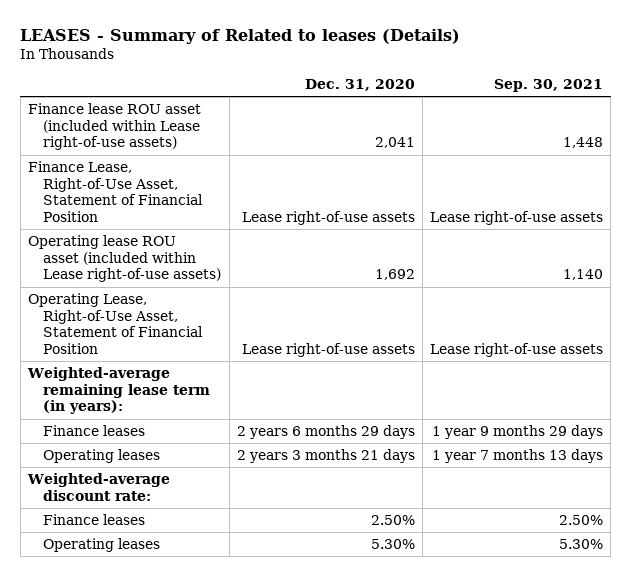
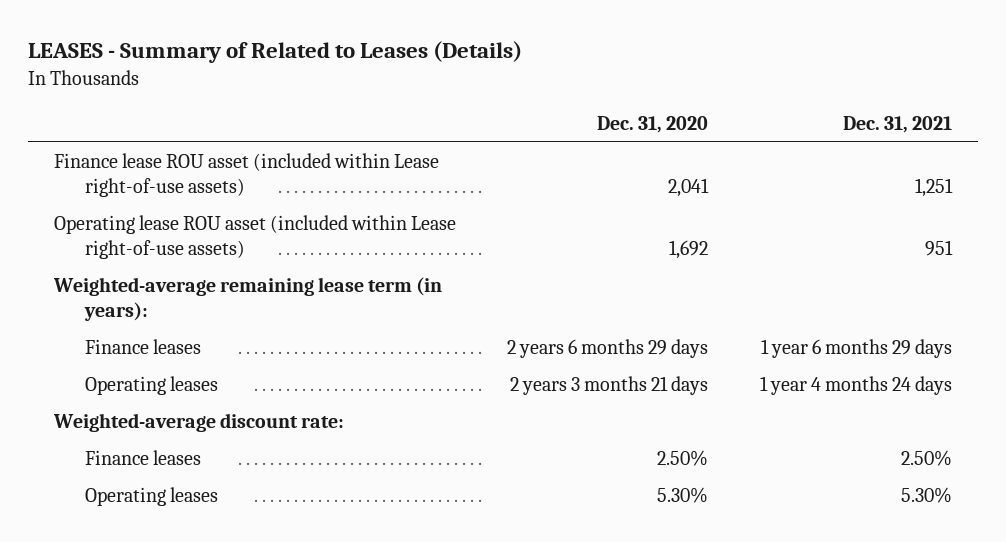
[20,29,461,45] LEASES - Summary of Related to leases (Details) -> [28,41,523,64] LEASES - Summary of Related to Leases (Details)
[493,79,603,93] Sep. 30, 2021 -> none
none -> [842,115,952,133] Dec. 31, 2021
[28,160,204,223] Finance Lease, Right-of-Use Asset, Statement of Financial Position -> none
[28,292,204,355] Operating Lease, Right-of-Use Asset, Statement of Financial Position -> none

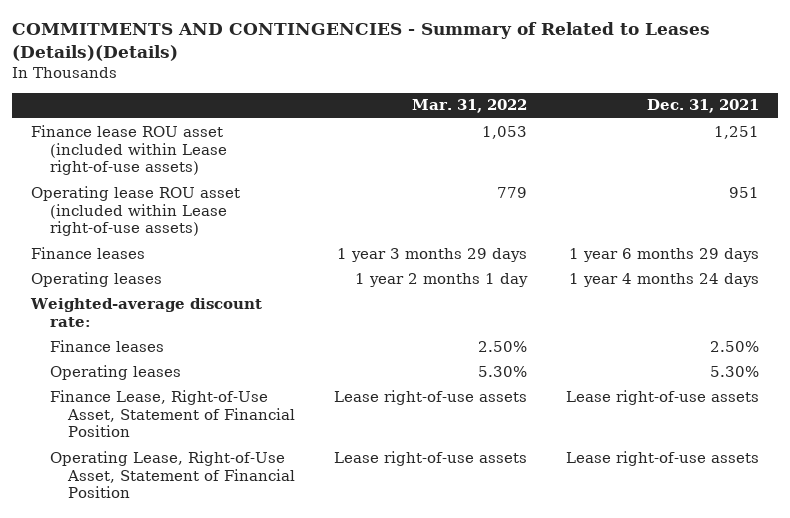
[28,41,523,64] LEASES - Summary of Related to Leases (Details) -> [11,21,710,61] COMMITMENTS AND CONTINGENCIES - Summary of Related to Leases (Details)(Details)
[597,115,709,133] Dec. 31, 2020 -> none
none -> [412,99,528,114] Mar. 31, 2022
[52,277,442,322] Weighted-average remaining lease term (in years): -> none
none -> [49,389,296,438] Finance Lease, Right-of-Use Asset, Statement of Financial Position
none -> [49,450,296,499] Operating Lease, Right-of-Use Asset, Statement of Financial Position

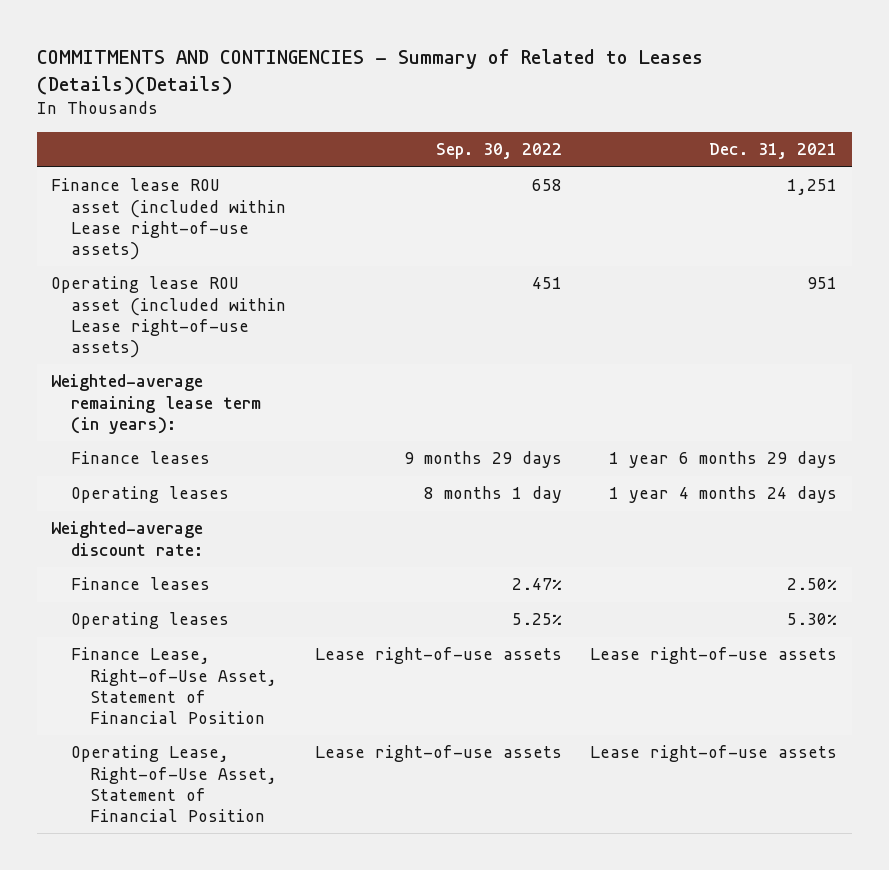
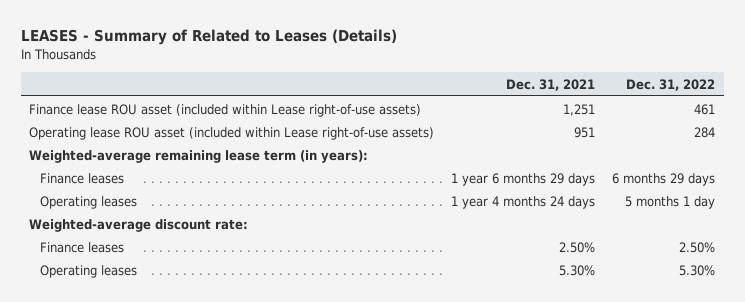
[37,49,704,96] COMMITMENTS AND CONTINGENCIES - Summary of Related to Leases (Details)(Details) -> [20,29,397,46] LEASES - Summary of Related to Leases (Details)
[435,143,562,160] Sep. 30, 2022 -> none
none -> [626,78,716,91] Dec. 31, 2022
[70,647,278,724] Finance Lease, Right-of-Use Asset, Statement of Financial Position -> none
[70,745,278,822] Operating Lease, Right-of-Use Asset, Statement of Financial Position -> none

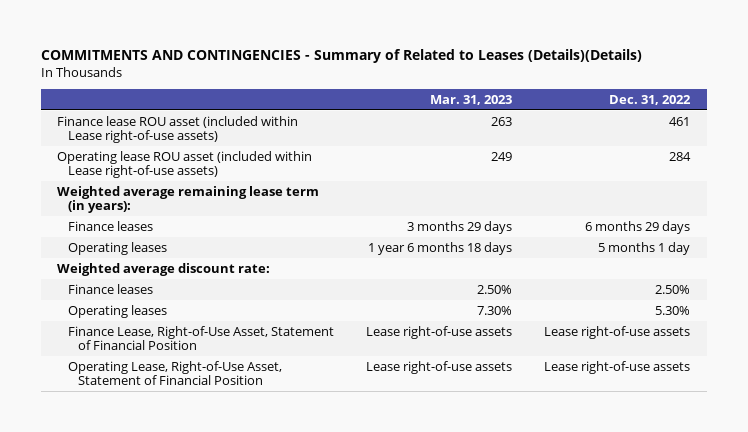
[20,29,397,46] LEASES - Summary of Related to Leases (Details) -> [41,49,643,64] COMMITMENTS AND CONTINGENCIES - Summary of Related to Leases (Details)(Details)
[506,78,596,91] Dec. 31, 2021 -> none
none -> [430,94,513,105] Mar. 31, 2023
[29,149,369,163] Weighted-average remaining lease term (in years): -> [57,185,320,214] Weighted average remaining lease term (in years):
[29,218,249,232] Weighted-average discount rate: -> [57,262,271,276] Weighted average discount rate:
none -> [67,325,334,351] Finance Lease, Right-of-Use Asset, Statement of Financial Position
none -> [67,360,282,386] Operating Lease, Right-of-Use Asset, Statement of Financial Position

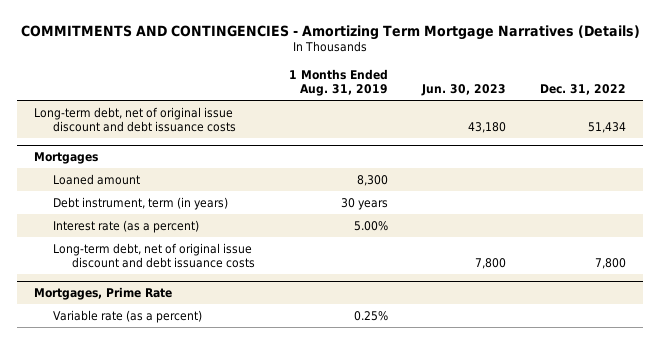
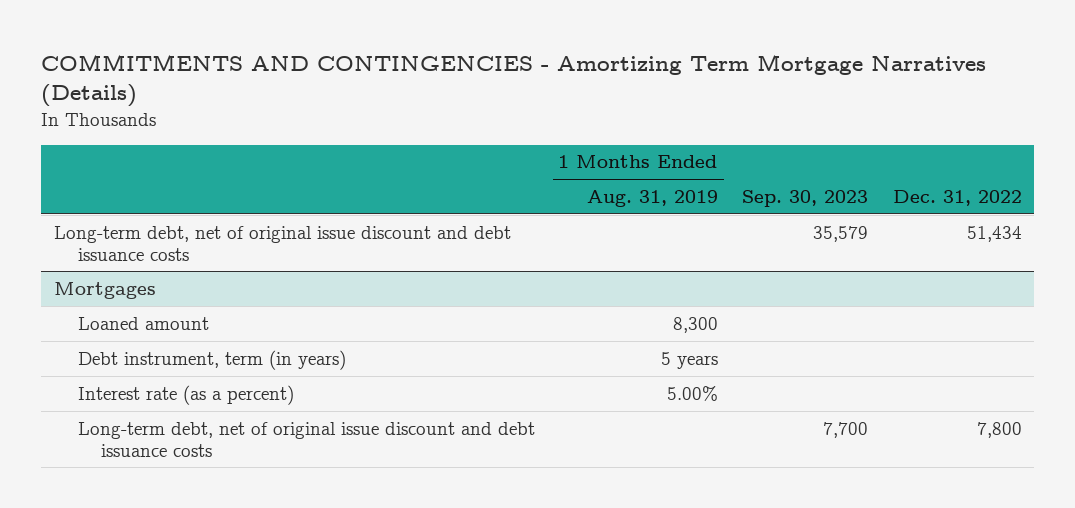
[421,84,507,97] Jun. 30, 2023 -> none
none -> [742,189,869,207] Sep. 30, 2023
[341,197,389,210] 30 years -> [660,351,718,369] 5 years
[34,286,173,300] Mortgages, Prime Rate -> none
[53,309,203,323] Variable rate (as a percent) -> none

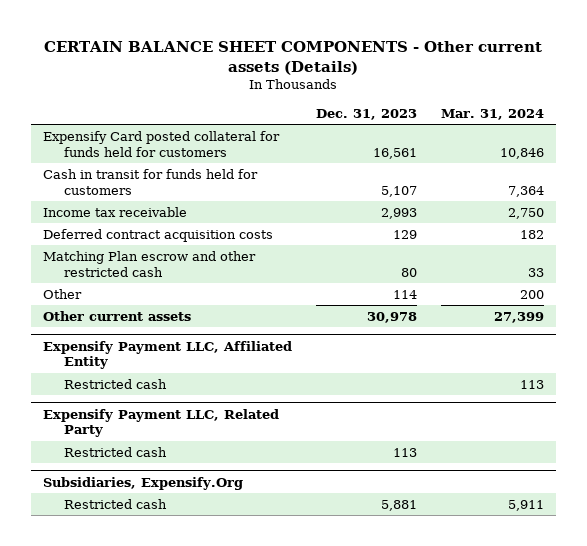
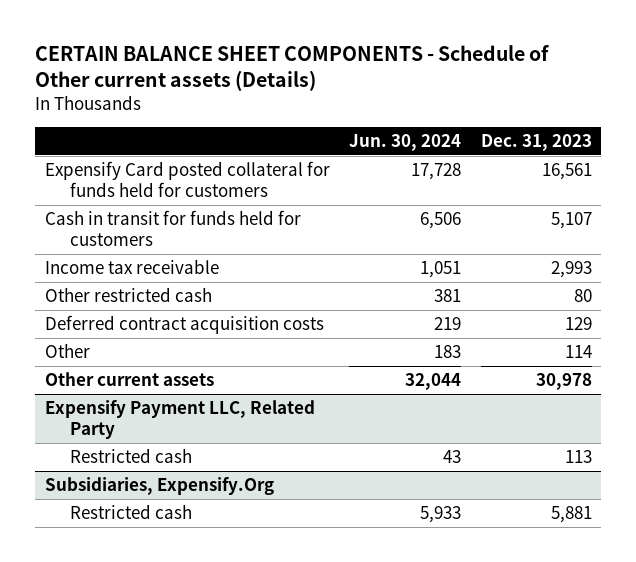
[44,40,543,75] CERTAIN BALANCE SHEET COMPONENTS - Other current assets (Details) -> [34,44,549,92] CERTAIN BALANCE SHEET COMPONENTS - Schedule of Other current assets (Details)
[440,108,544,120] Mar. 31, 2024 -> none
none -> [349,134,462,152] Jun. 30, 2024
none -> [44,287,212,303] Other restricted cash
[43,250,257,277] Matching Plan escrow and other restricted cash -> none
[43,340,293,370] Expensify Payment LLC, Affiliated Entity -> none
[63,378,167,389] Restricted cash -> none

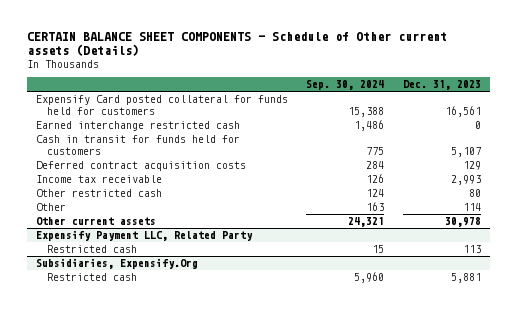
[349,134,462,152] Jun. 30, 2024 -> none
none -> [306,80,385,91] Sep. 30, 2024
none -> [35,121,240,132] Earned interchange restricted cash
[44,315,324,335] Deferred contract acquisition costs -> [35,161,246,172] Deferred contract acquisition costs

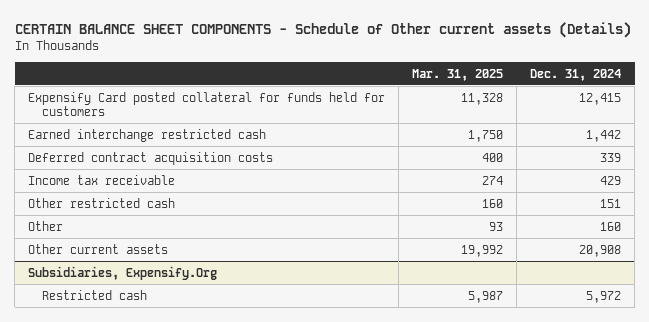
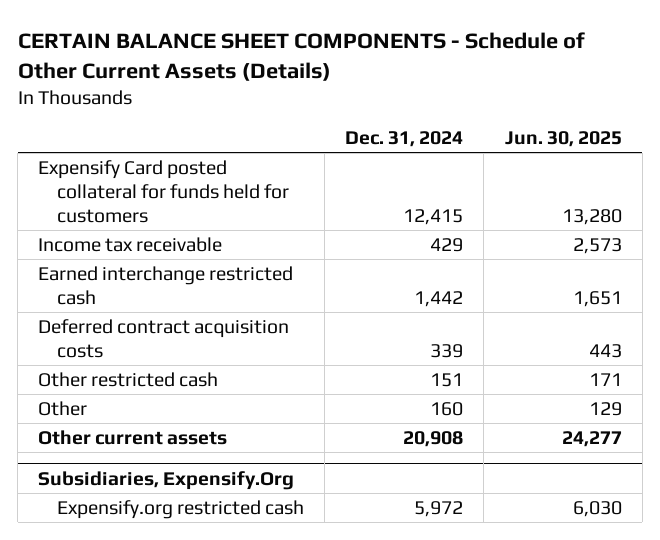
[14,21,631,38] CERTAIN BALANCE SHEET COMPONENTS - Schedule of Other current assets (Details) -> [17,31,585,81] CERTAIN BALANCE SHEET COMPONENTS - Schedule of Other Current Assets (Details)
[412,68,504,81] Mar. 31, 2025 -> none
none -> [504,130,622,147] Jun. 30, 2025
[28,174,176,185] Income tax receivable -> [38,236,223,252] Income tax receivable
[42,289,148,300] Restricted cash -> [56,499,304,519] Expensify.org restricted cash

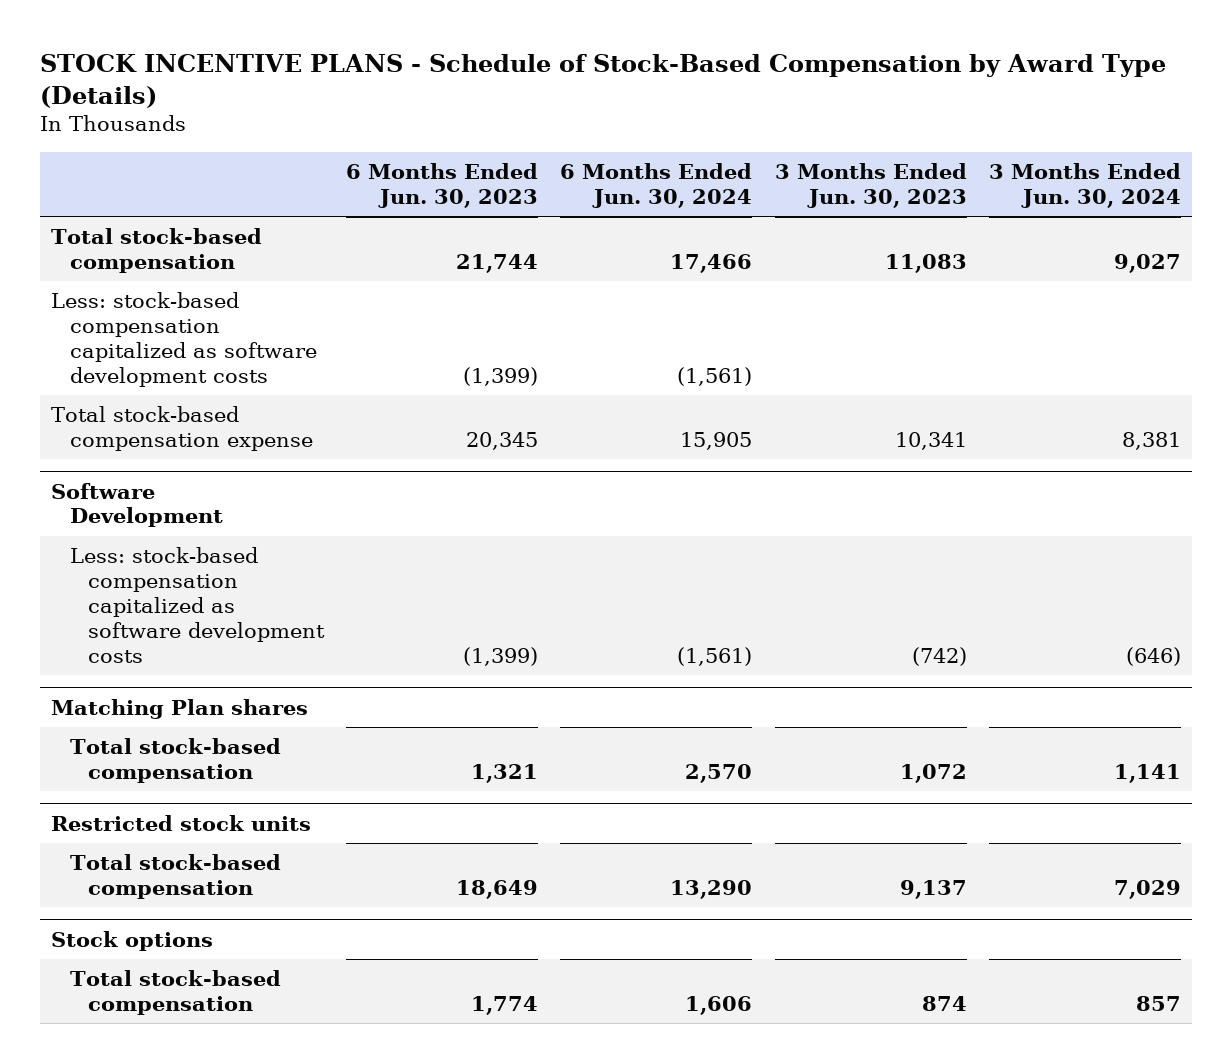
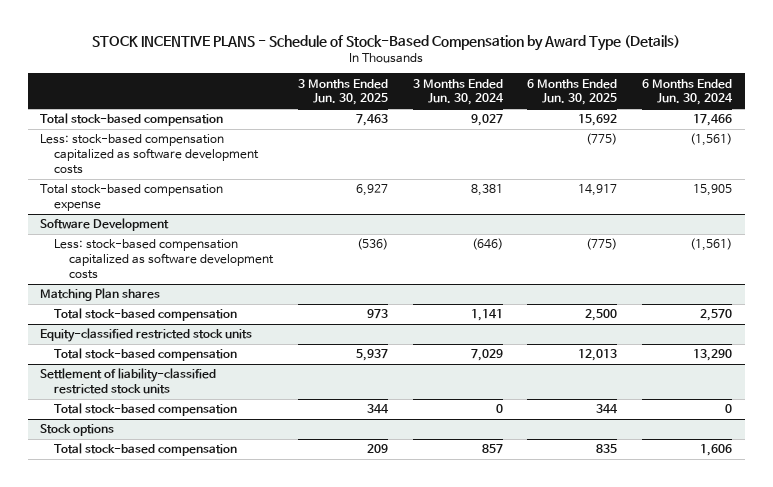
[346,162,539,208] 6 Months Ended Jun. 30, 2023 -> none
[774,162,967,208] 3 Months Ended Jun. 30, 2023 -> none
none -> [297,78,388,106] 3 Months Ended Jun. 30, 2025
none -> [527,78,618,106] 6 Months Ended Jun. 30, 2025
[51,814,312,831] Restricted stock units -> [40,328,253,343] Equity-classified restricted stock units
none -> [40,368,217,394] Settlement of liability-classified restricted stock units
none -> [54,403,238,417] Total stock-based compensation

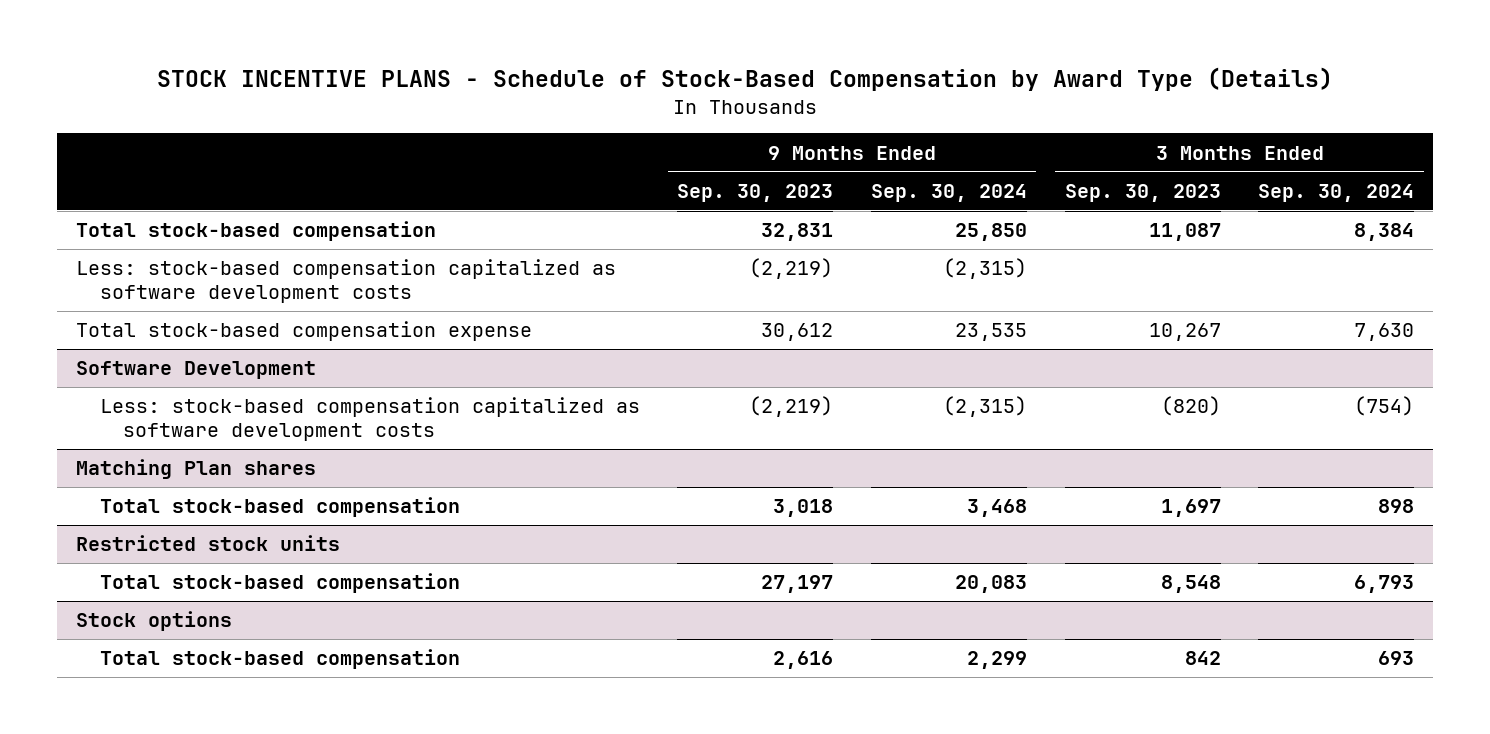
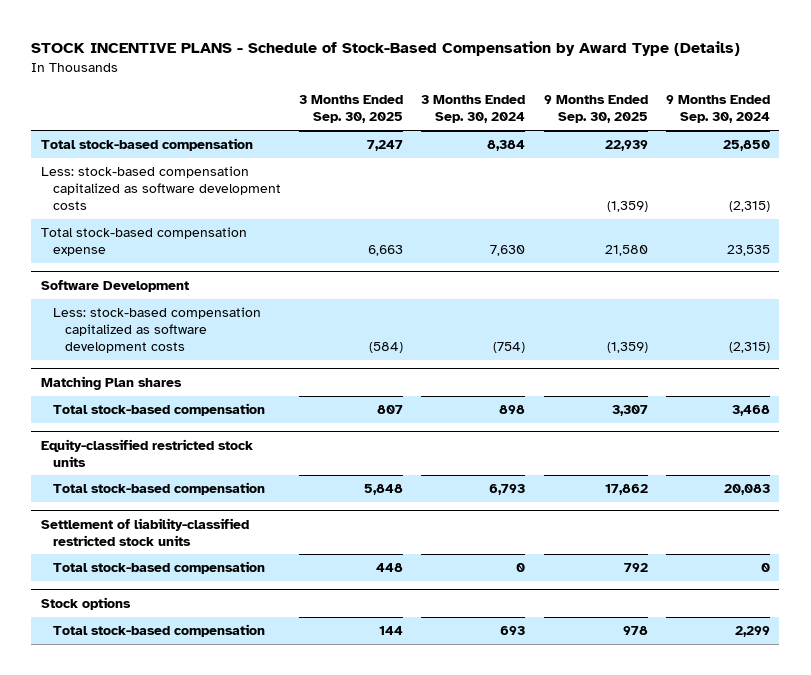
[677,183,834,202] Sep. 30, 2023 -> none
[1064,183,1221,202] Sep. 30, 2023 -> none
none -> [299,95,404,124] 3 Months Ended Sep. 30, 2025
none -> [543,95,648,124] 9 Months Ended Sep. 30, 2025
[75,535,340,552] Restricted stock units -> [40,438,253,467] Equity-classified restricted stock units
none -> [40,517,249,546] Settlement of liability-classified restricted stock units
none -> [52,561,265,575] Total stock-based compensation

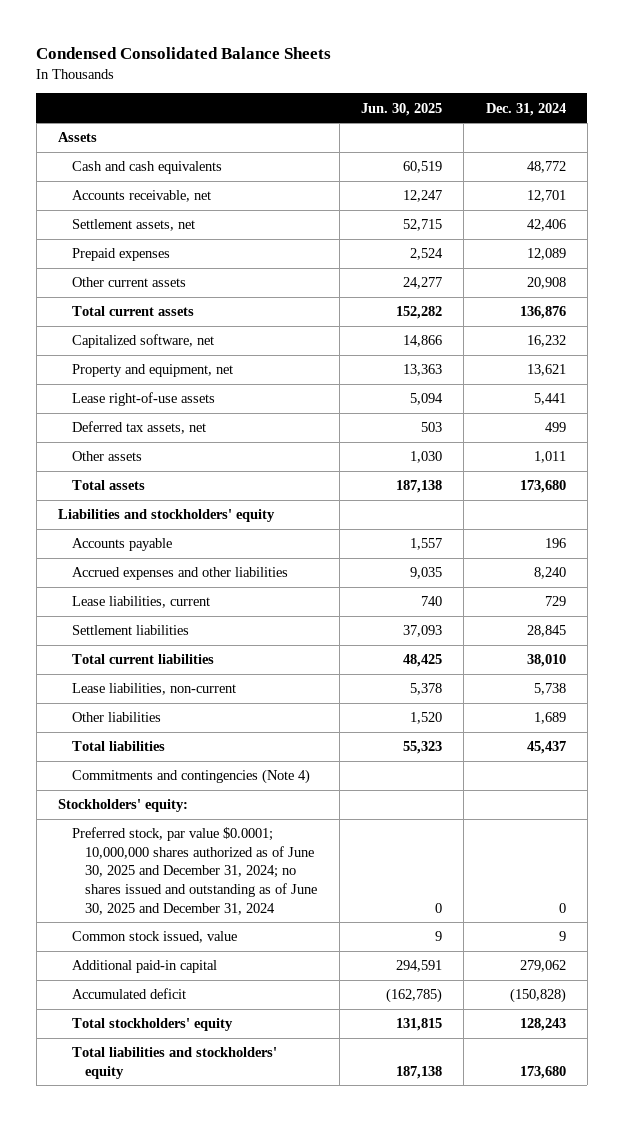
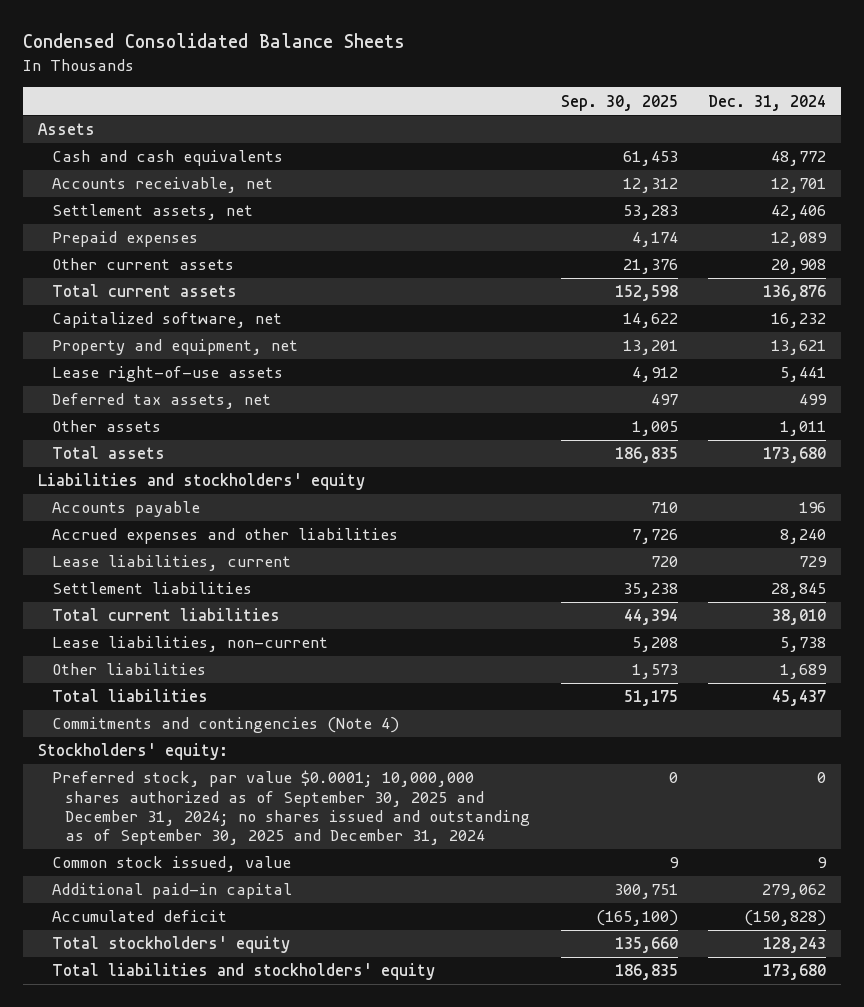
[361,102,443,116] Jun. 30, 2025 -> none
none -> [560,94,678,111] Sep. 30, 2025
[71,827,318,915] Preferred stock, par value $0.0001; 10,000,000 shares authorized as of June 30, 2025 and December 31, 2024; no shares issued and outstanding as of June 30, 2025 and December 31, 2024 -> [51,770,531,846] Preferred stock, par value $0.0001; 10,000,000 shares authorized as of September 30, 2025 and December 31, 2024; no shares issued and outstanding as of September 30, 2025 and December 31, 2024

